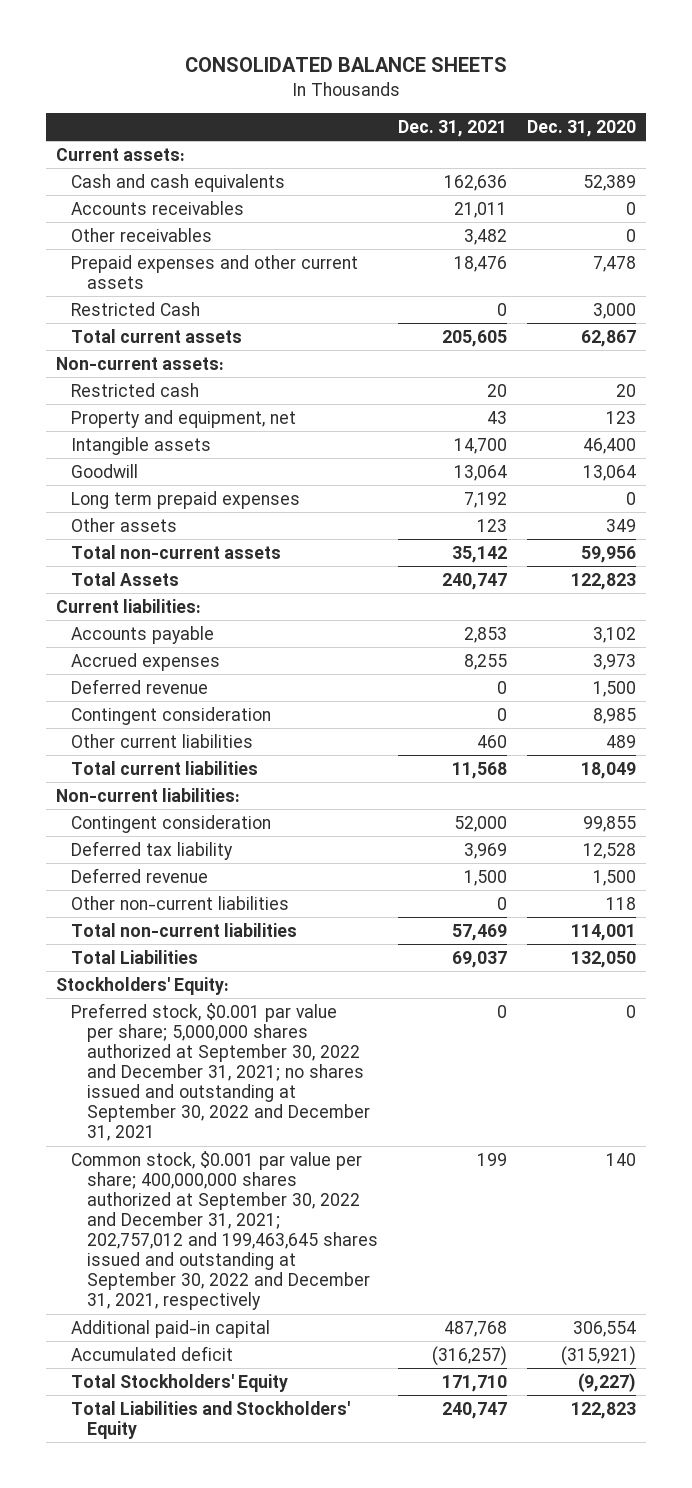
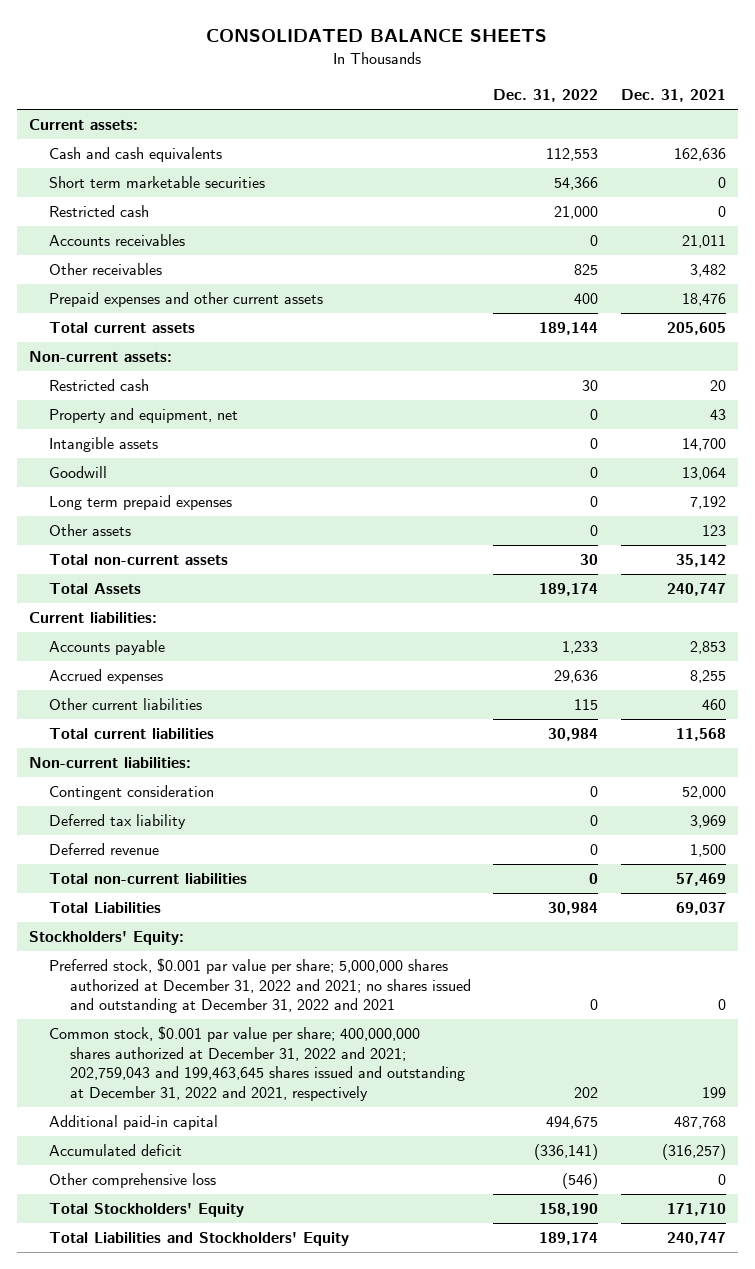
[526,119,636,137] Dec. 31, 2020 -> none
none -> [493,89,599,103] Dec. 31, 2022
none -> [49,176,266,189] Short term marketable securities
none -> [49,205,150,218] Restricted cash
[71,301,201,316] Restricted Cash -> none
[71,678,209,694] Deferred revenue -> none
[71,706,272,725] Contingent consideration -> none
[71,895,290,910] Other non-current liabilities -> none
[71,1002,370,1142] Preferred stock, $0.001 par value per share; 5,000,000 shares authorized at September 30, 2022 and December 31, 2021; no shares issued and outstanding at September 30, 2022 and December 31, 2021 -> [49,958,471,1014] Preferred stock, $0.001 par value per share; 5,000,000 shares authorized at December 31, 2022 and 2021; no shares issued and outstanding at December 31, 2022 and 2021
[71,1150,378,1311] Common stock, $0.001 par value per share; 400,000,000 shares authorized at September 30, 2022 and December 31, 2021; 202,757,012 and 199,463,645 shares issued and outstanding at September 30, 2022 and December 31, 2021, respectively -> [49,1026,465,1102] Common stock, $0.001 par value per share; 400,000,000 shares authorized at December 31, 2022 and 2021; 202,759,043 and 199,463,645 shares issued and outstanding at December 31, 2022 and 2021, respectively
none -> [49,1173,217,1189] Other comprehensive loss

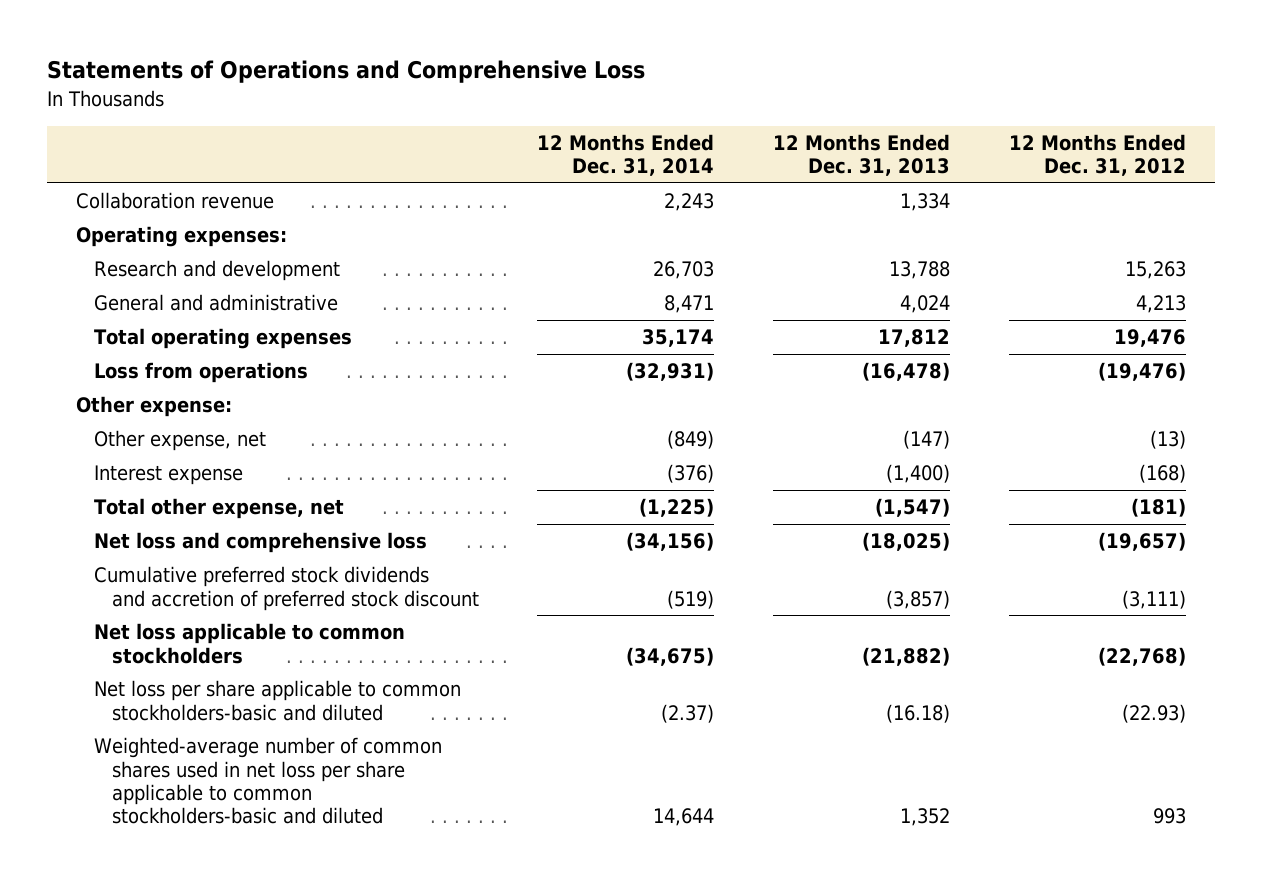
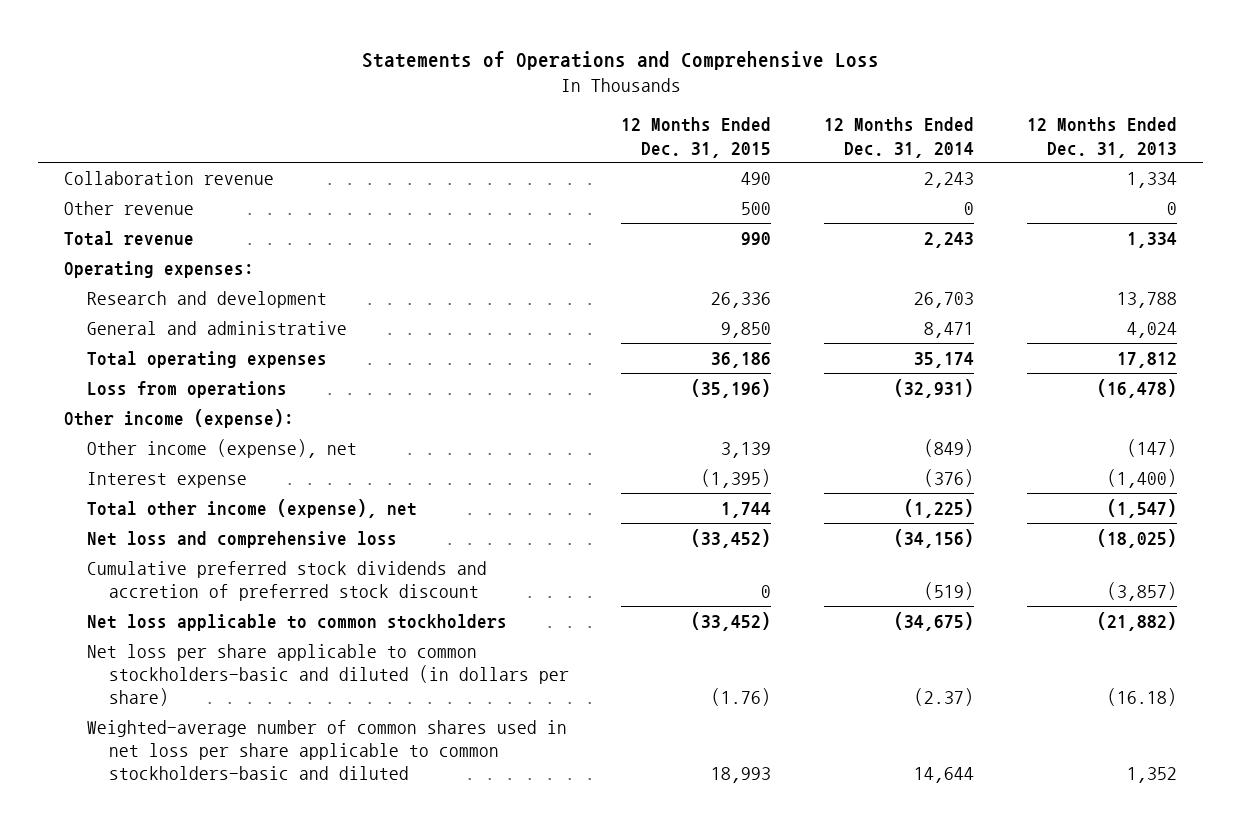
[1008,133,1186,177] 12 Months Ended Dec. 31, 2012 -> none
none -> [621,117,772,158] 12 Months Ended Dec. 31, 2015
none -> [64,200,195,215] Other revenue
none -> [64,230,195,246] Total revenue
[76,396,233,418] Other expense: -> [64,408,295,428] Other income (expense):
[94,430,267,452] Other expense, net -> [86,438,357,458] Other income (expense), net
[94,498,345,520] Total other expense, net -> [86,498,417,518] Total other income (expense), net
[94,680,462,721] Net loss per share applicable to common stockholders-basic and diluted -> [86,643,569,707] Net loss per share applicable to common stockholders-basic and diluted (in dollars per share)

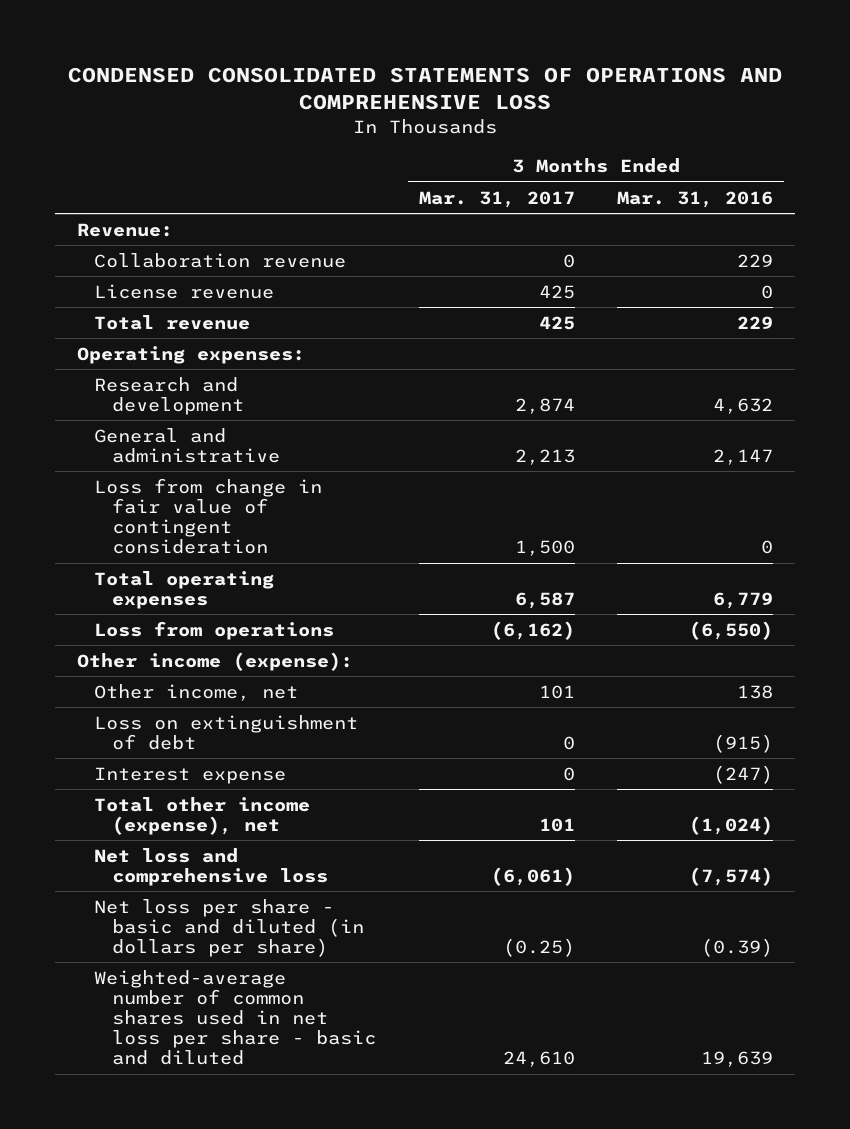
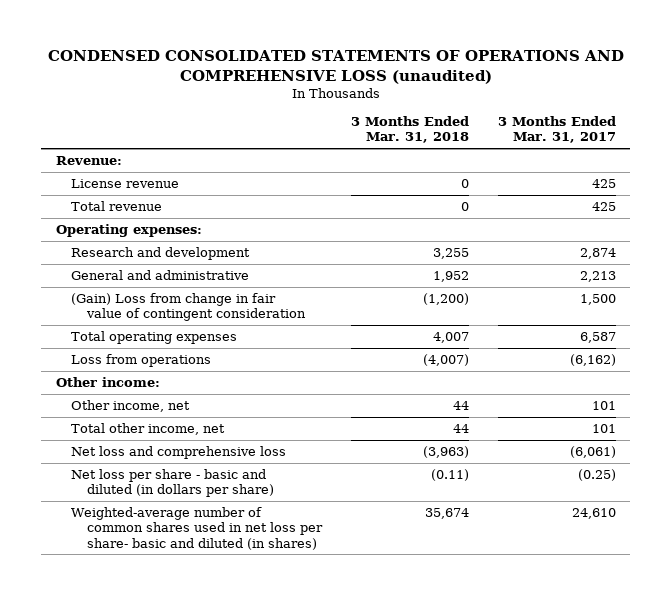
[67,67,782,111] CONDENSED CONSOLIDATED STATEMENTS OF OPERATIONS AND COMPREHENSIVE LOSS -> [47,50,624,84] CONDENSED CONSOLIDATED STATEMENTS OF OPERATIONS AND COMPREHENSIVE LOSS (unaudited)
[617,190,774,208] Mar. 31, 2016 -> none
none -> [350,116,469,144] 3 Months Ended Mar. 31, 2018
[94,252,347,268] Collaboration revenue -> none
[94,477,323,554] Loss from change in fair value of contingent consideration -> [71,293,306,322] (Gain) Loss from change in fair value of contingent consideration
[76,651,353,671] Other income (expense): -> [55,377,160,388] Other income:
[94,714,359,750] Loss on extinguishment of debt -> none
[94,766,287,784] Interest expense -> none
[94,796,311,835] Total other income (expense), net -> [71,423,226,436] Total other income, net
[94,969,376,1066] Weighted-average number of common shares used in net loss per share - basic and diluted -> [71,507,323,550] Weighted-average number of common shares used in net loss per share- basic and diluted (in shares)

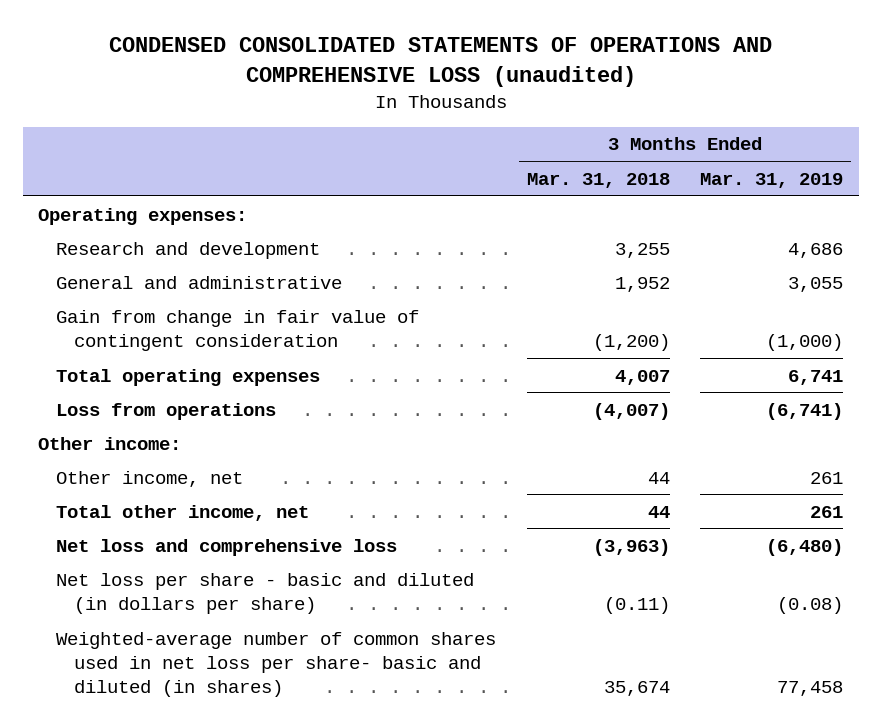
[497,116,616,144] 3 Months Ended Mar. 31, 2017 -> none
none -> [700,172,844,188] Mar. 31, 2019
[55,156,122,166] Revenue: -> none
[71,179,180,189] License revenue -> none
[71,201,163,212] Total revenue -> none
[71,293,306,322] (Gain) Loss from change in fair value of contingent consideration -> [56,309,420,351] Gain from change in fair value of contingent consideration

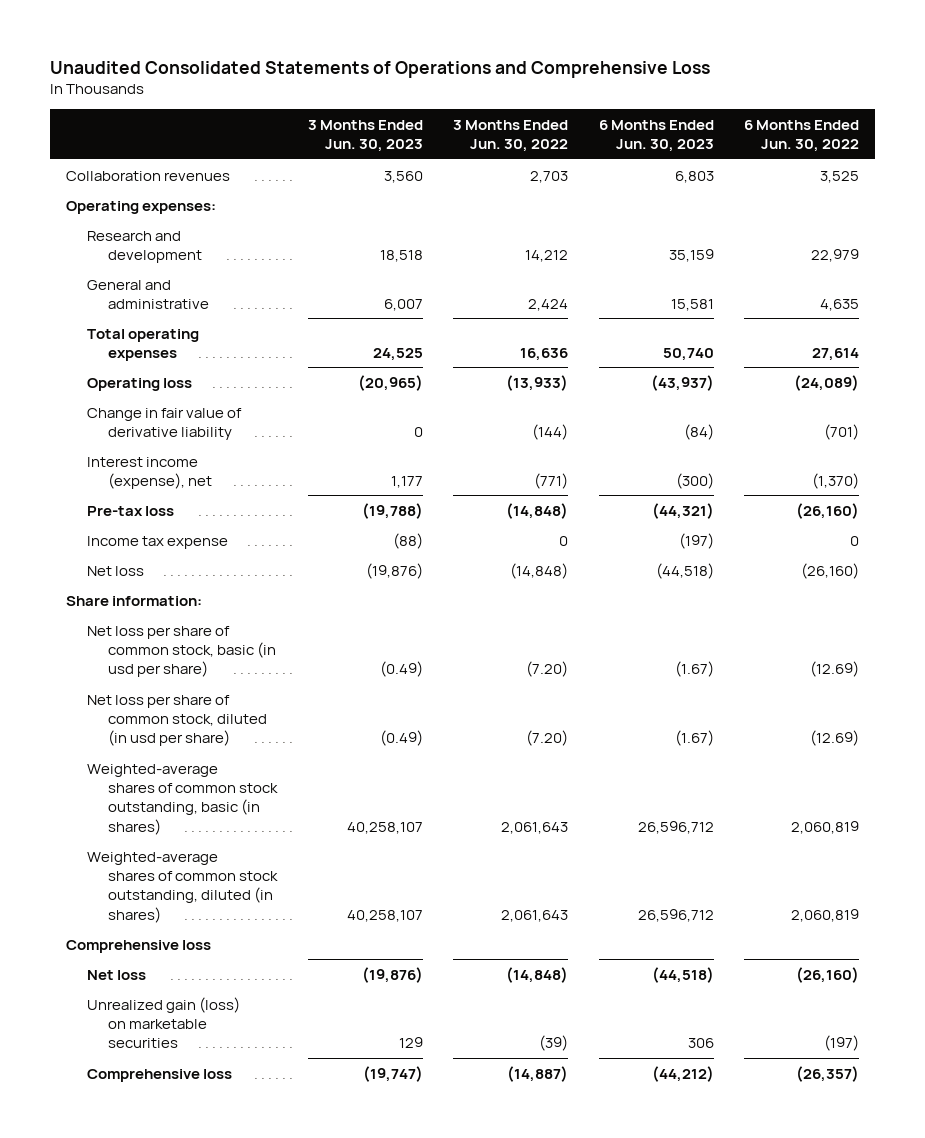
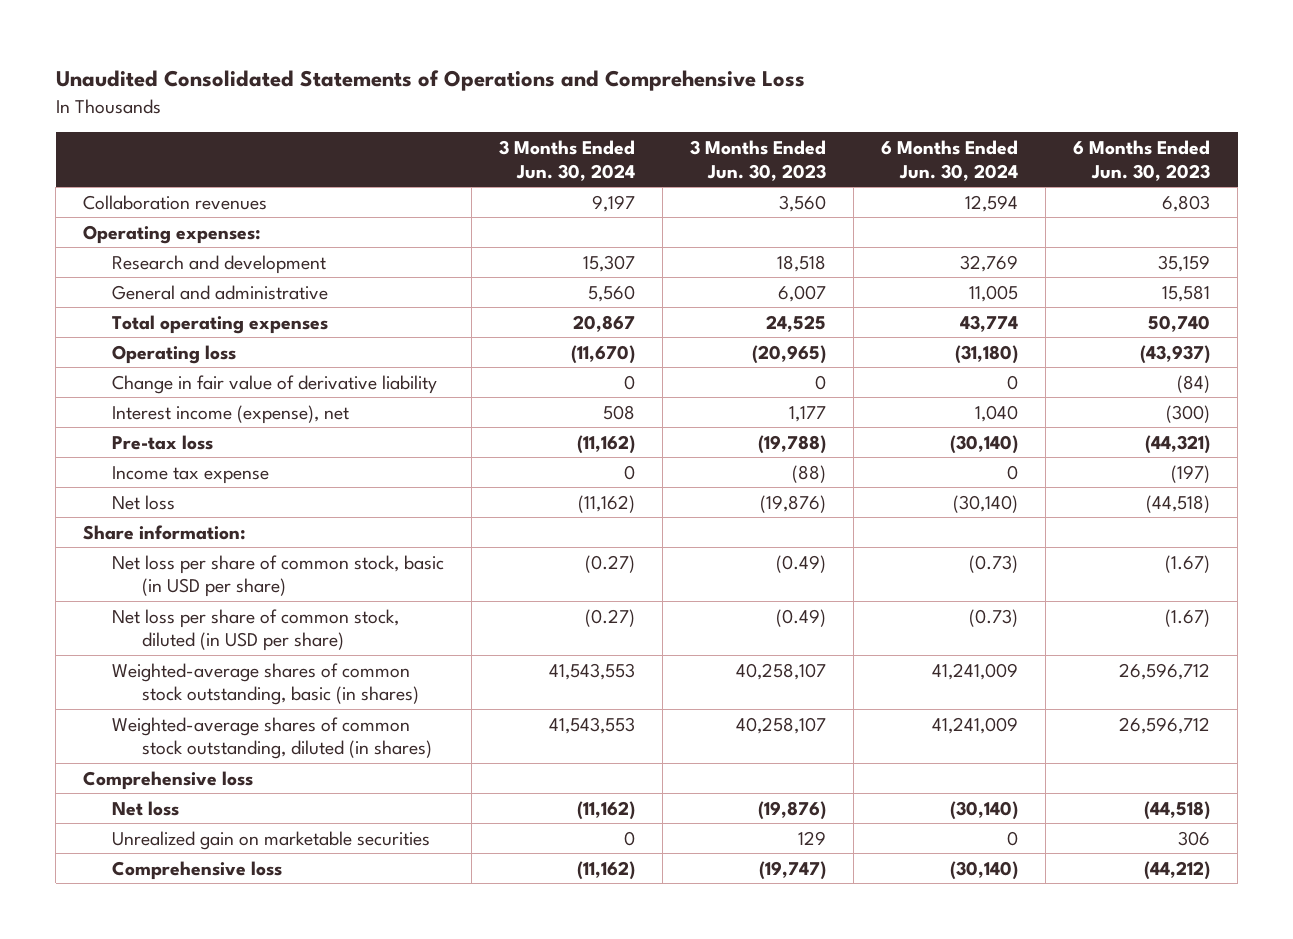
[453,119,569,153] 3 Months Ended Jun. 30, 2022 -> none
[744,119,860,153] 6 Months Ended Jun. 30, 2022 -> none
none -> [499,139,636,181] 3 Months Ended Jun. 30, 2024
none -> [881,139,1019,181] 6 Months Ended Jun. 30, 2024
[86,625,277,678] Net loss per share of common stock, basic (in usd per share) -> [112,554,445,598] Net loss per share of common stock, basic (in USD per share)
[86,694,268,747] Net loss per share of common stock, diluted (in usd per share) -> [112,608,400,652] Net loss per share of common stock, diluted (in USD per share)
[86,996,240,1049] Unrealized gain (loss) on marketable securities -> [112,830,431,850] Unrealized gain on marketable securities

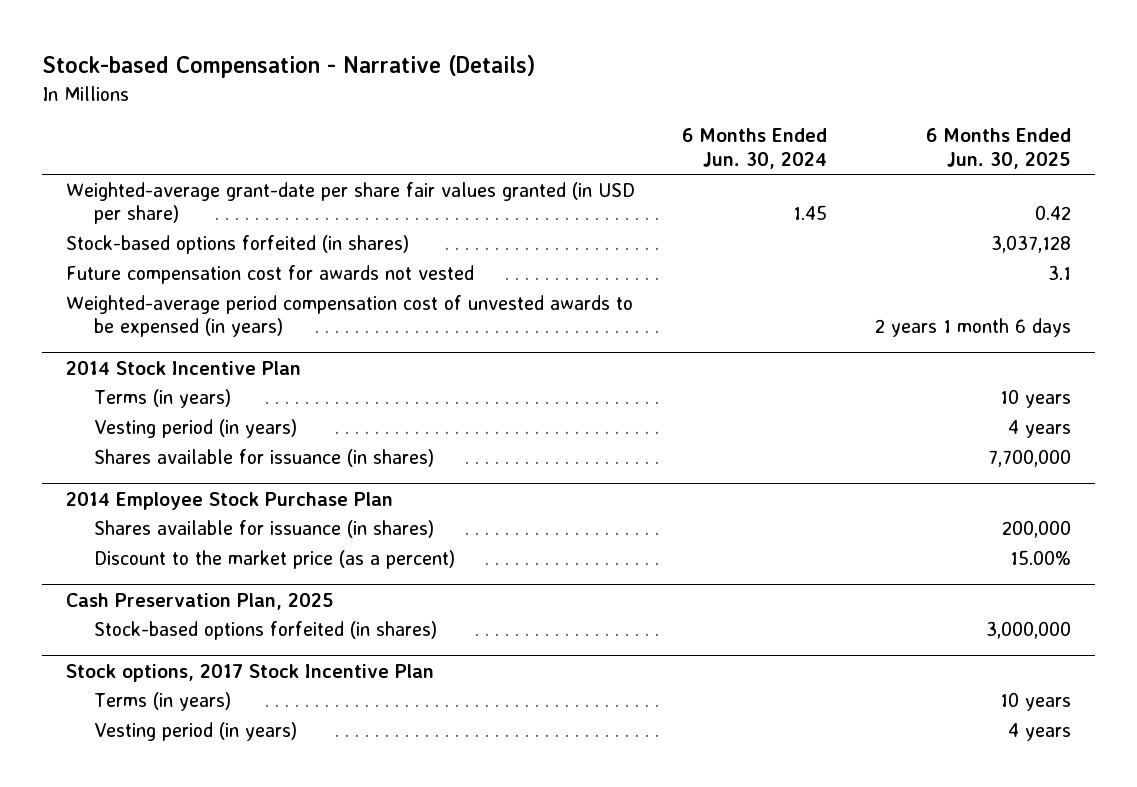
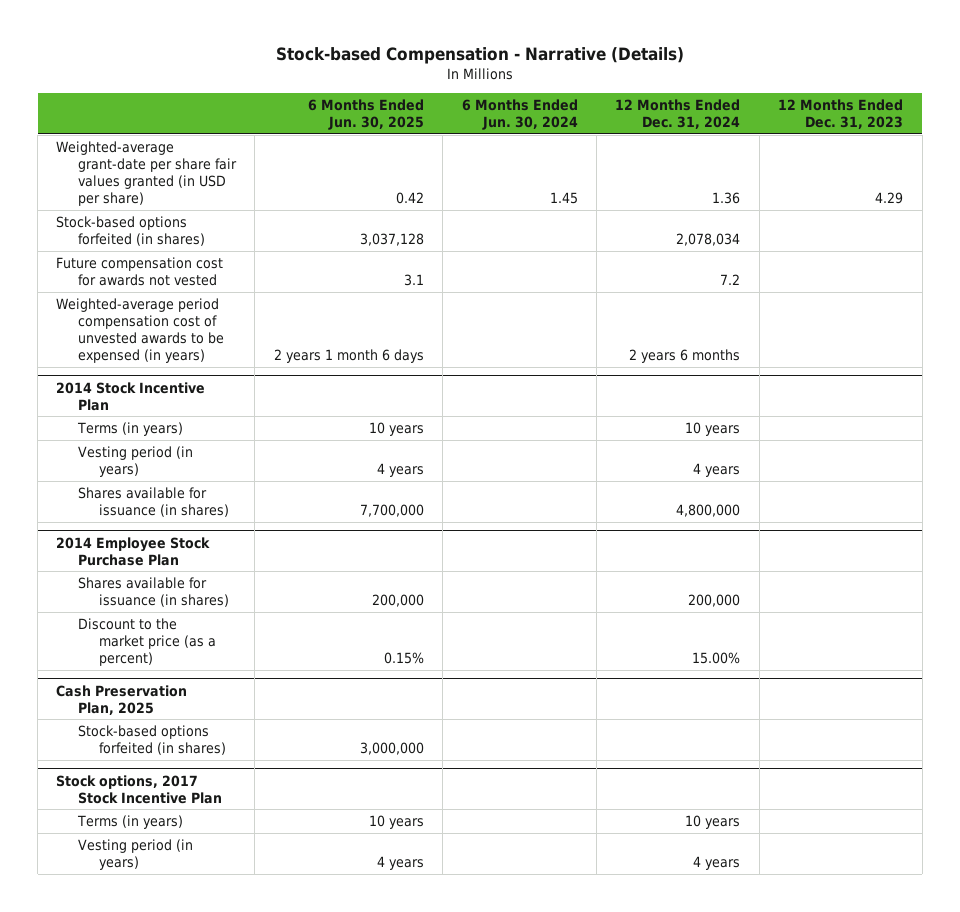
none -> [615,99,741,130] 12 Months Ended Dec. 31, 2024
none -> [778,99,904,130] 12 Months Ended Dec. 31, 2023
[1009,549,1071,565] 15.00% -> [383,652,424,665] 0.15%

